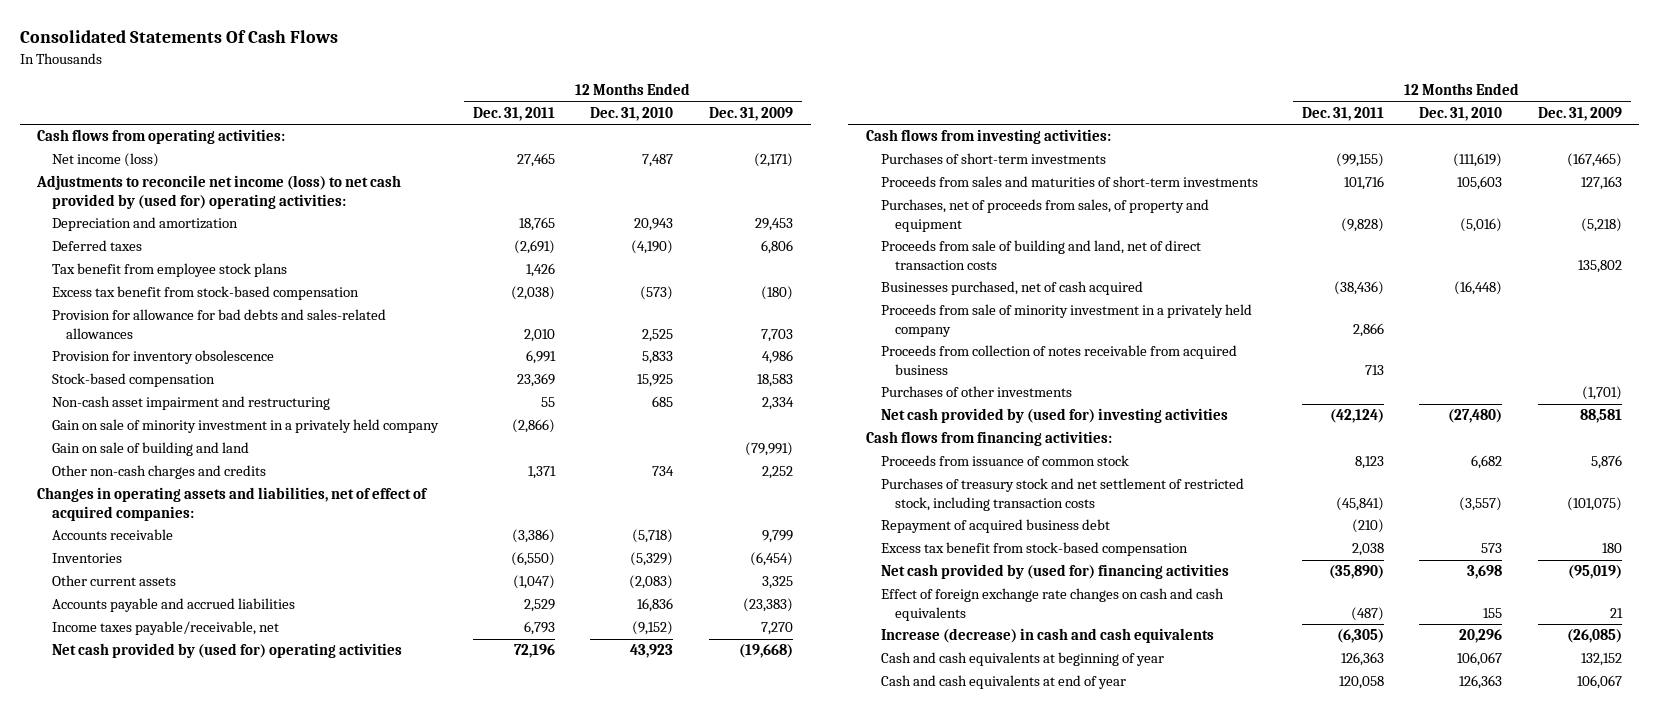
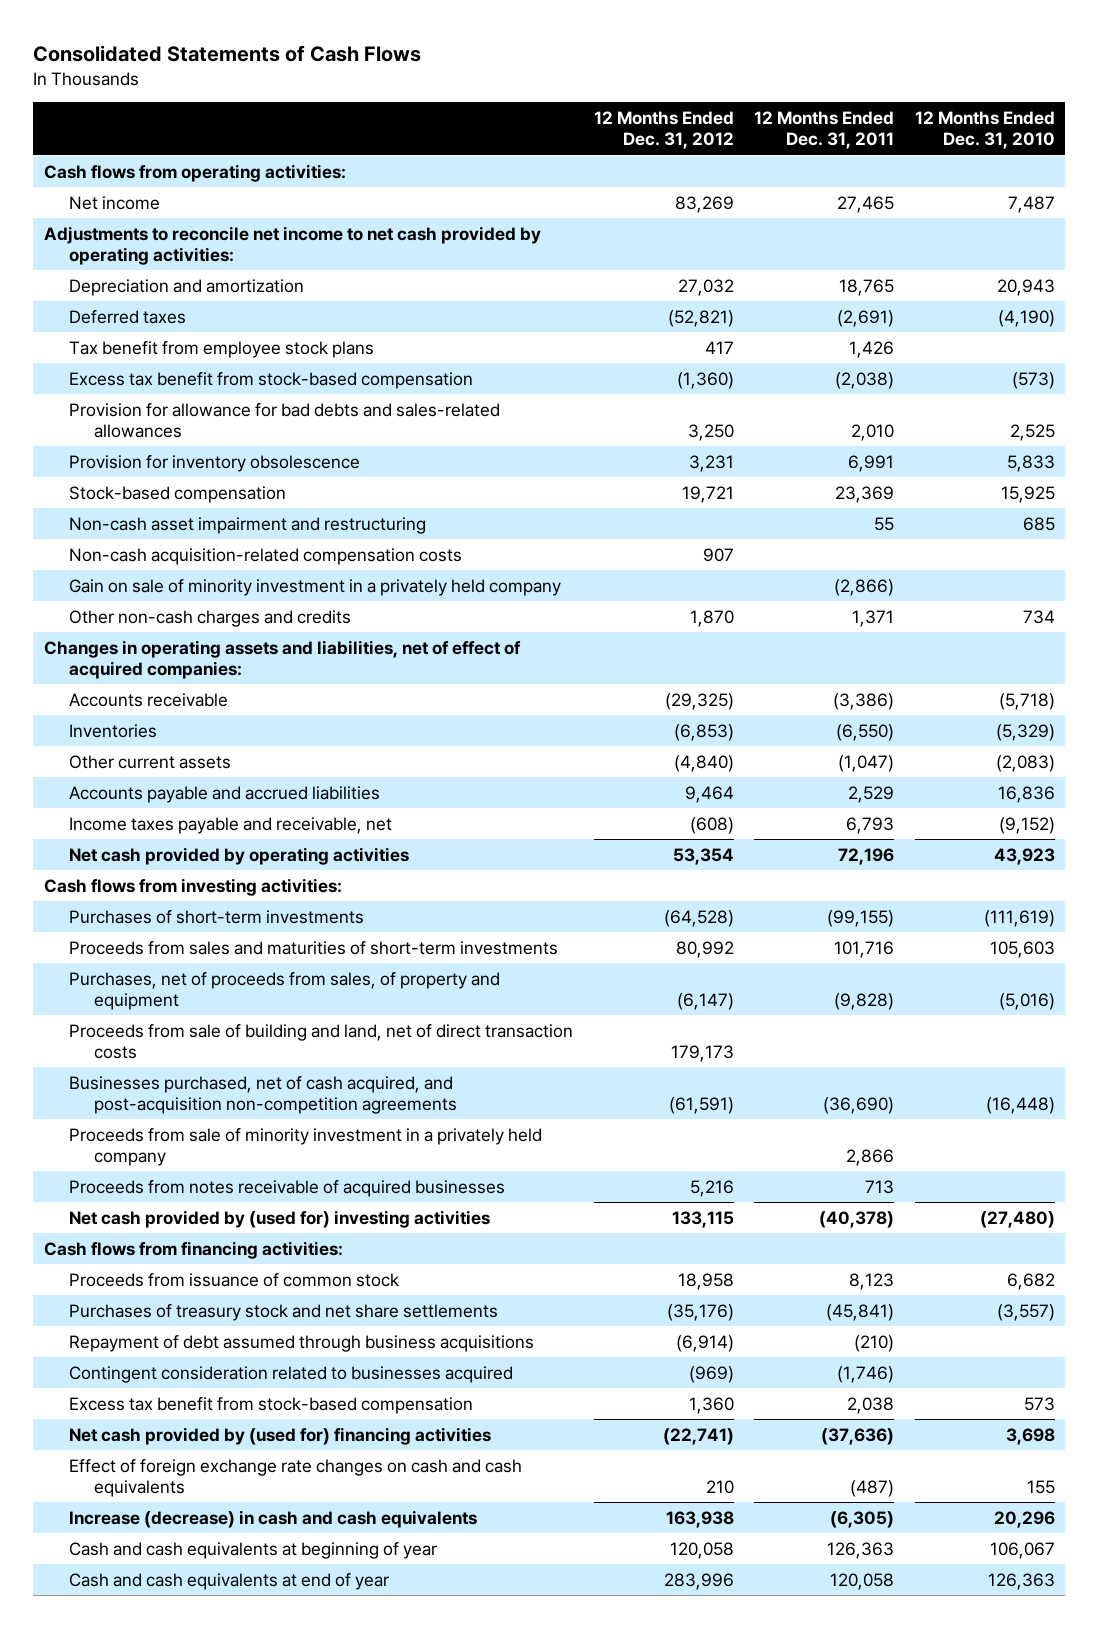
[19,30,338,44] Consolidated Statements Of Cash Flows -> [33,44,422,62] Consolidated Statements of Cash Flows
[708,106,793,121] Dec. 31, 2009 -> none
none -> [593,111,734,150] 12 Months Ended Dec. 31, 2012
[51,153,159,168] Net income (loss) -> [68,196,160,211] Net income
[36,175,402,209] Adjustments to reconcile net income (loss) to net cash provided by (used for) operating activities: -> [43,226,541,265] Adjustments to reconcile net income to net cash provided by operating activities:
none -> [68,548,462,566] Non-cash acquisition-related compensation costs
[51,442,249,457] Gain on sale of building and land -> none
[51,621,279,636] Income taxes payable/receivable, net -> [68,817,392,835] Income taxes payable and receivable, net
[51,643,402,659] Net cash provided by (used for) operating activities -> [68,847,409,866] Net cash provided by operating activities
[880,281,1143,296] Businesses purchased, net of cash acquired -> [68,1076,458,1114] Businesses purchased, net of cash acquired, and post-acquisition non-competition agreements
[1333,281,1384,296] (38,436) -> [823,1096,895,1114] (36,690)
[880,386,1072,398] Purchases of other investments -> none
[880,345,1237,375] Proceeds from collection of notes receivable from acquired business -> [68,1180,505,1198] Proceeds from notes receivable of acquired businesses
[1329,409,1384,424] (42,124) -> [819,1211,895,1229] (40,378)
[880,478,1244,511] Purchases of treasury stock and net settlement of restricted stock, including transaction costs -> [68,1304,498,1322] Purchases of treasury stock and net share settlements
[880,519,1110,534] Repayment of acquired business debt -> [68,1335,534,1353] Repayment of debt assumed through business acquisitions
none -> [68,1366,513,1384] Contingent consideration related to businesses acquired
[1328,565,1384,580] (35,890) -> [821,1428,895,1446] (37,636)

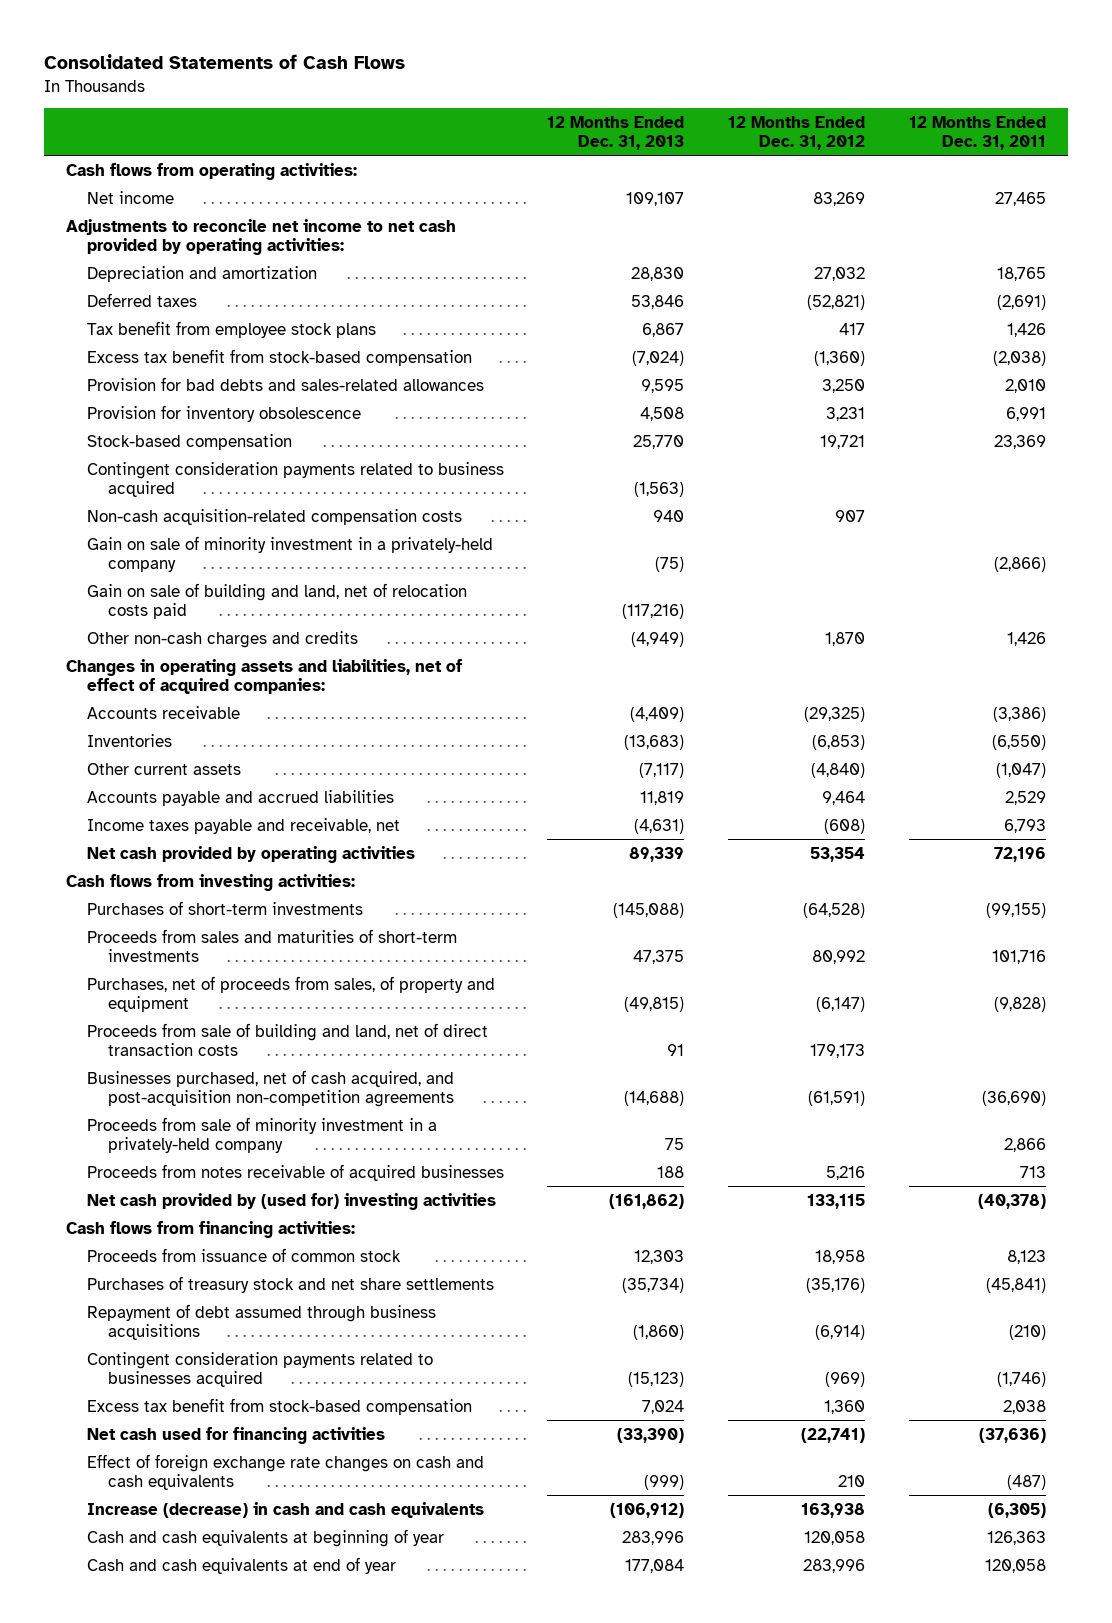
[914,111,1055,150] 12 Months Ended Dec. 31, 2010 -> none
none -> [547,115,685,150] 12 Months Ended Dec. 31, 2013
[68,403,500,438] Provision for allowance for bad debts and sales-related allowances -> [86,376,484,391] Provision for bad debts and sales-related allowances
[68,517,426,535] Non-cash asset impairment and restructuring -> none
none -> [86,461,504,497] Contingent consideration payments related to business acquired
[68,579,561,597] Gain on sale of minority investment in a privately held company -> [86,535,493,572] Gain on sale of minority investment in a privately-held company
none -> [86,582,467,619] Gain on sale of building and land, net of relocation costs paid
[852,610,895,628] 1,371 -> [1006,631,1046,646] 1,426
[68,1128,542,1166] Proceeds from sale of minority investment in a privately held company -> [86,1116,437,1153] Proceeds from sale of minority investment in a privately-held company
[68,1366,513,1384] Contingent consideration related to businesses acquired -> [86,1351,433,1387] Contingent consideration payments related to businesses acquired
[68,1427,491,1446] Net cash provided by (used for) financing activities -> [86,1426,385,1444] Net cash used for financing activities

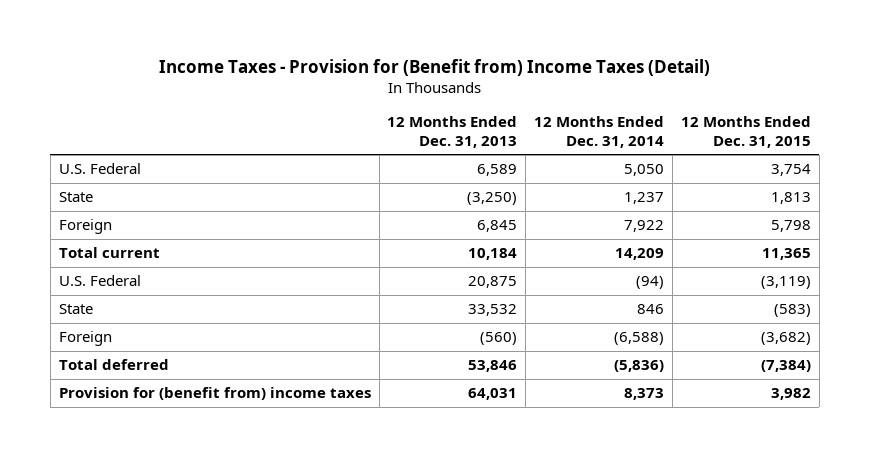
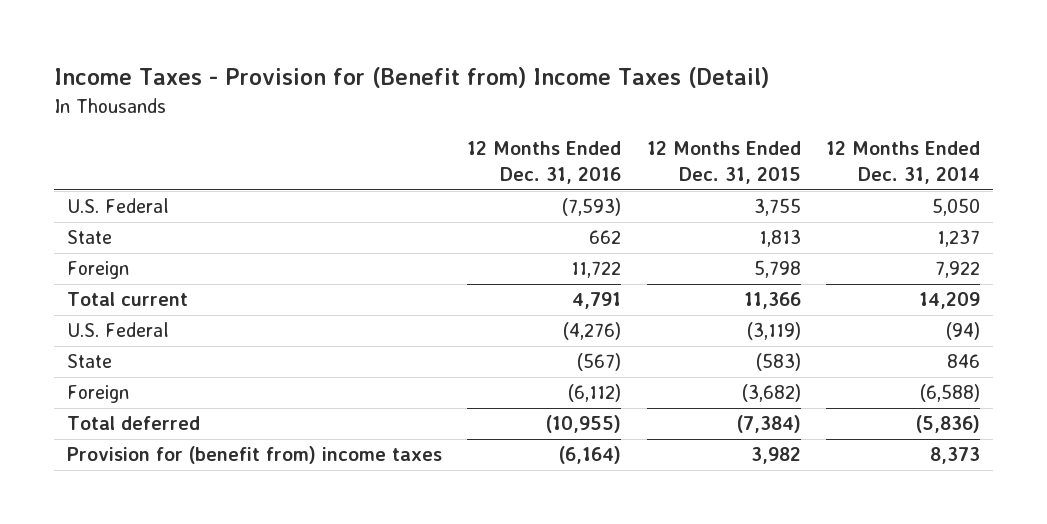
[387,115,518,148] 12 Months Ended Dec. 31, 2013 -> none
none -> [467,141,622,185] 12 Months Ended Dec. 31, 2016
[770,164,811,177] 3,754 -> [753,198,801,217] 3,755
[761,248,811,261] 11,365 -> [743,292,801,310] 11,366

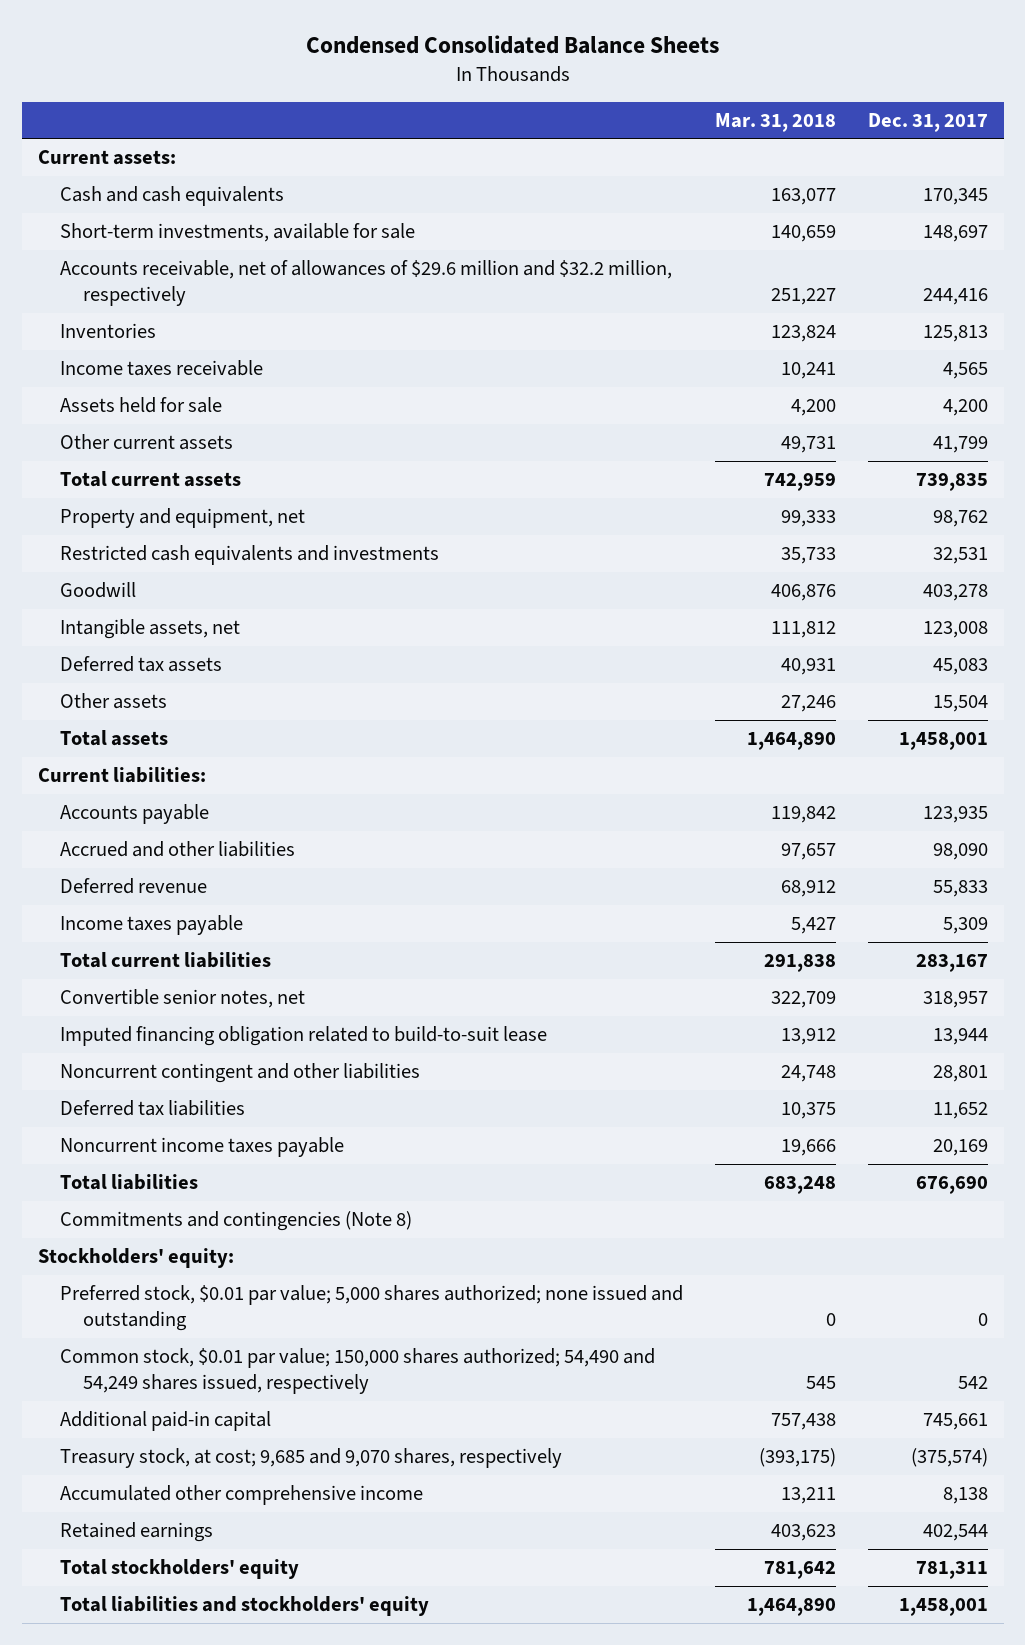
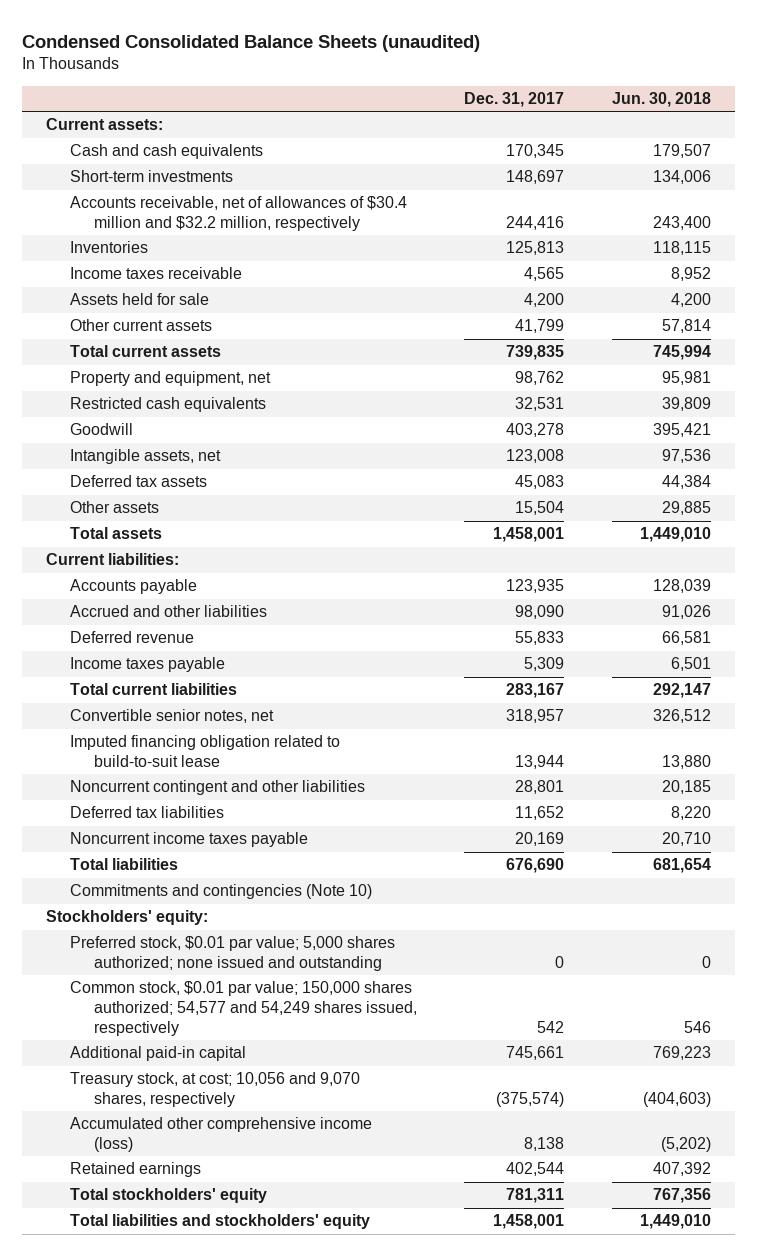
[305,35,719,55] Condensed Consolidated Balance Sheets -> [22,34,481,52] Condensed Consolidated Balance Sheets (unaudited)
[714,112,836,132] Mar. 31, 2018 -> none
none -> [611,91,711,107] Jun. 30, 2018
[60,223,416,243] Short-term investments, available for sale -> [70,170,234,183] Short-term investments
[60,260,673,307] Accounts receivable, net of allowances of $29.6 million and $32.2 million, respectively -> [70,196,408,232] Accounts receivable, net of allowances of $30.4 million and $32.2 million, respectively
[60,545,440,566] Restricted cash equivalents and investments -> [70,397,267,413] Restricted cash equivalents
[60,1211,413,1232] Commitments and contingencies (Note 8) -> [70,884,373,900] Commitments and contingencies (Note 10)
[60,1348,656,1395] Common stock, $0.01 par value; 150,000 shares authorized; 54,490 and 54,249 shares issued, respectively -> [70,981,417,1036] Common stock, $0.01 par value; 150,000 shares authorized; 54,577 and 54,249 shares issued, respectively
[60,1448,563,1469] Treasury stock, at cost; 9,685 and 9,070 shares, respectively -> [70,1072,361,1108] Treasury stock, at cost; 10,056 and 9,070 shares, respectively
[60,1485,424,1506] Accumulated other comprehensive income -> [70,1117,373,1153] Accumulated other comprehensive income (loss)

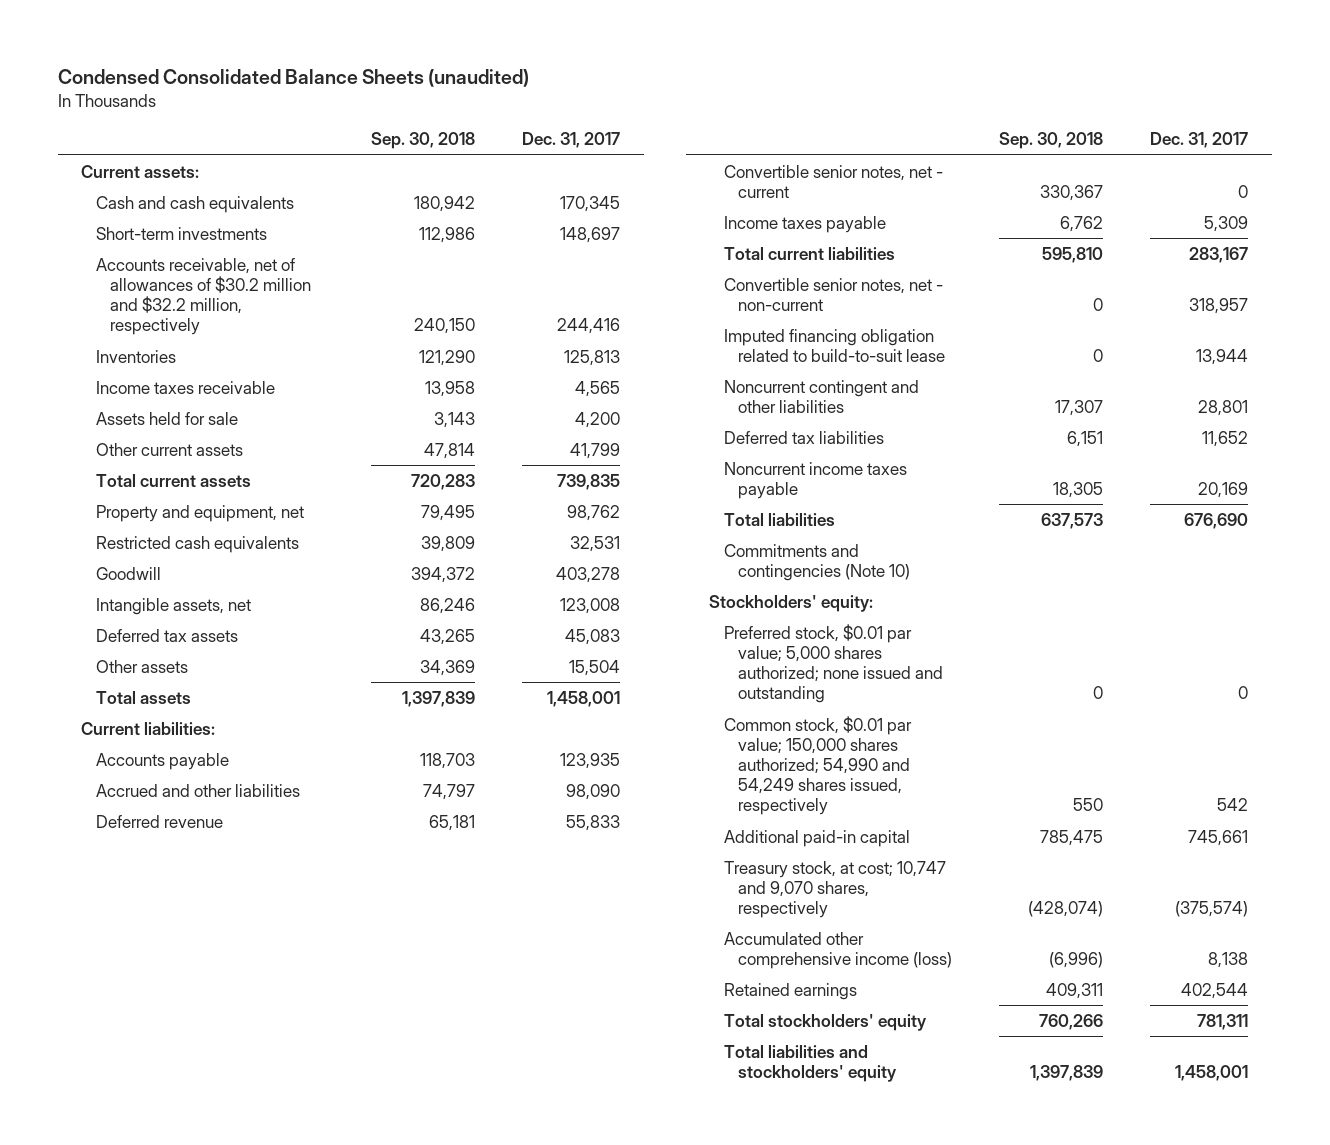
[611,91,711,107] Jun. 30, 2018 -> none
none -> [370,132,475,150] Sep. 30, 2018
[70,196,408,232] Accounts receivable, net of allowances of $30.4 million and $32.2 million, respectively -> [95,257,311,336] Accounts receivable, net of allowances of $30.2 million and $32.2 million, respectively
none -> [723,164,943,198] Convertible senior notes, net - current
[70,709,275,724] Convertible senior notes, net -> [723,277,943,311] Convertible senior notes, net - non-current
[70,981,417,1036] Common stock, $0.01 par value; 150,000 shares authorized; 54,577 and 54,249 shares issued, respectively -> [723,715,912,816] Common stock, $0.01 par value; 150,000 shares authorized; 54,990 and 54,249 shares issued, respectively
[70,1072,361,1108] Treasury stock, at cost; 10,056 and 9,070 shares, respectively -> [723,860,946,919] Treasury stock, at cost; 10,747 and 9,070 shares, respectively

